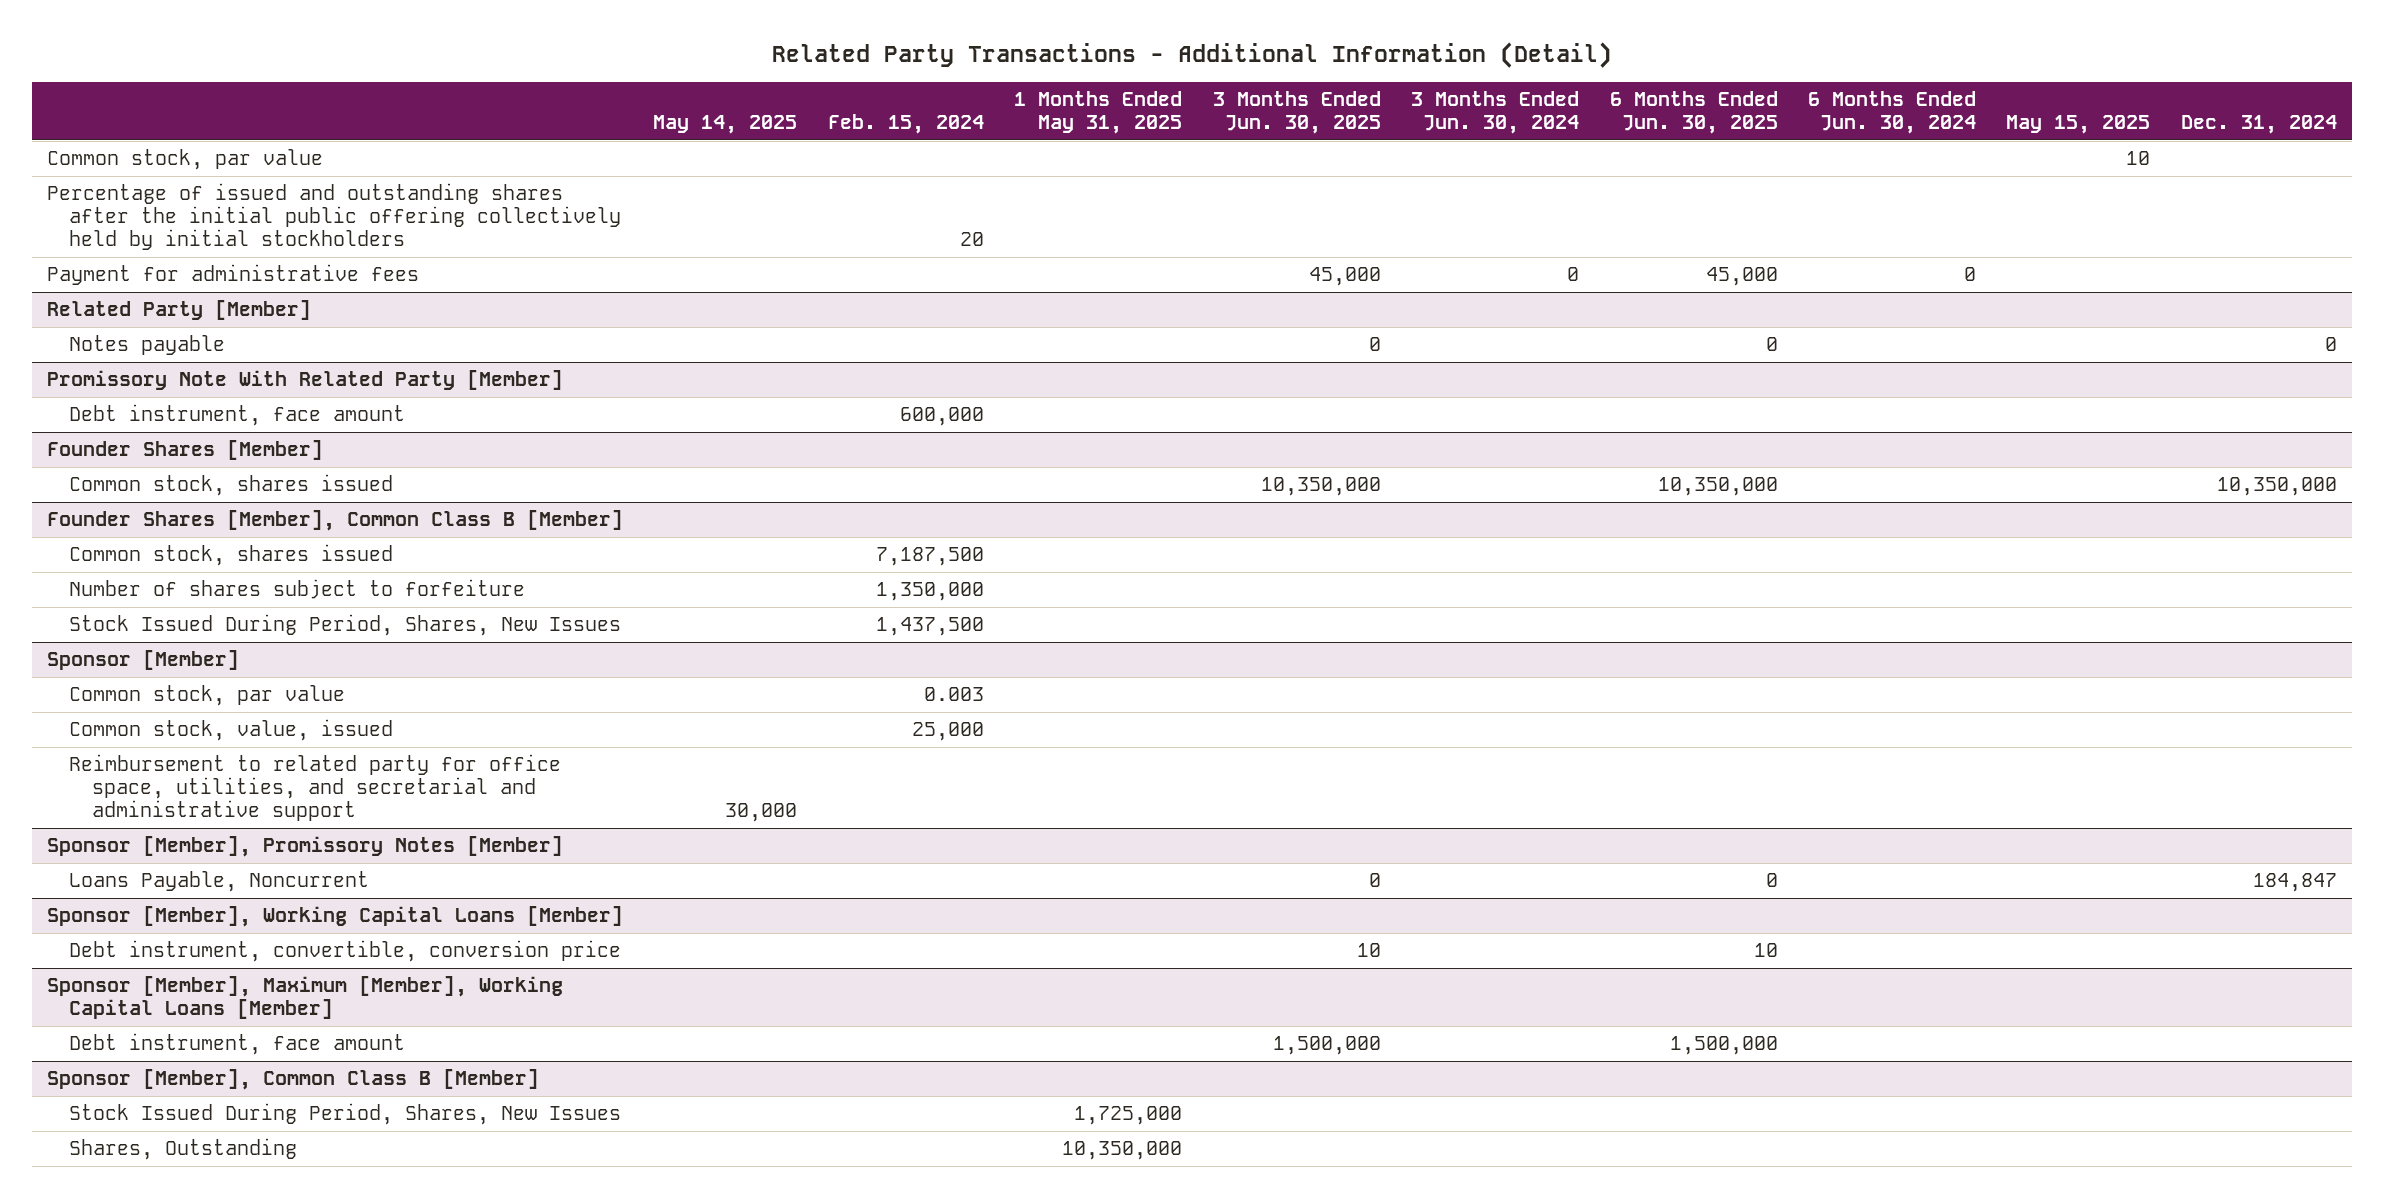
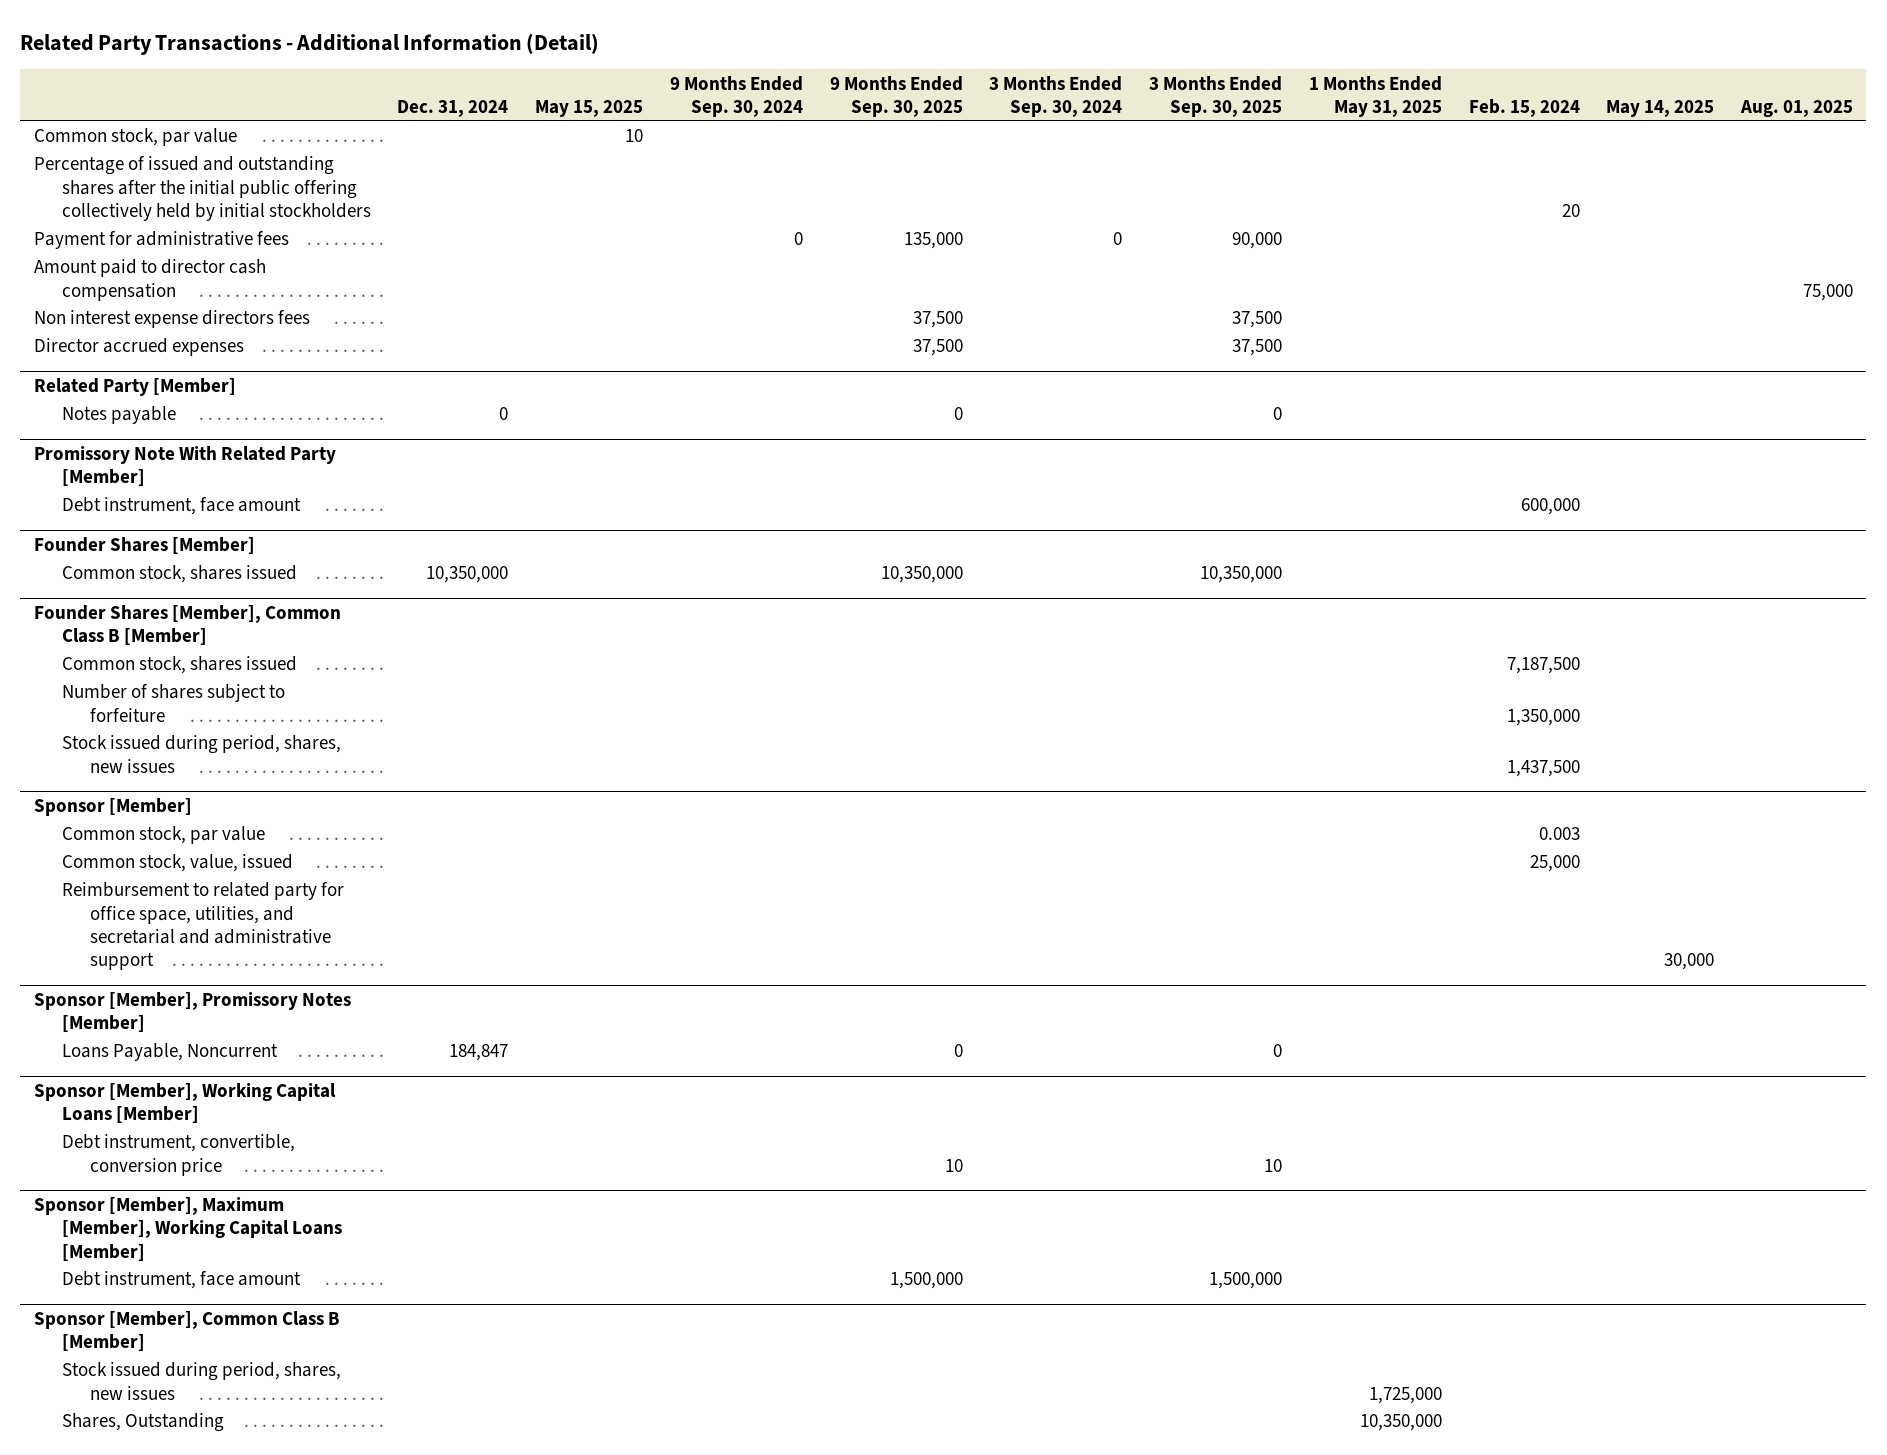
[1212,91,1381,135] 3 Months Ended Jun. 30, 2025 -> none
[1411,91,1580,135] 3 Months Ended Jun. 30, 2024 -> none
[1609,91,1778,135] 6 Months Ended Jun. 30, 2025 -> none
[1807,91,1976,135] 6 Months Ended Jun. 30, 2024 -> none
none -> [669,75,803,117] 9 Months Ended Sep. 30, 2024
none -> [829,75,963,117] 9 Months Ended Sep. 30, 2025
none -> [989,75,1123,117] 3 Months Ended Sep. 30, 2024
none -> [1149,75,1283,117] 3 Months Ended Sep. 30, 2025
none -> [1740,99,1854,117] Aug. 01, 2025
none -> [33,259,266,301] Amount paid to director cash compensation
none -> [33,310,310,329] Non interest expense directors fees
none -> [33,338,244,357] Director accrued expenses
[69,614,622,637] Stock Issued During Period, Shares, New Issues -> [61,735,341,773] Stock issued during period, shares, new issues
[69,1103,622,1126] Stock Issued During Period, Shares, New Issues -> [61,1362,341,1400] Stock issued during period, shares, new issues

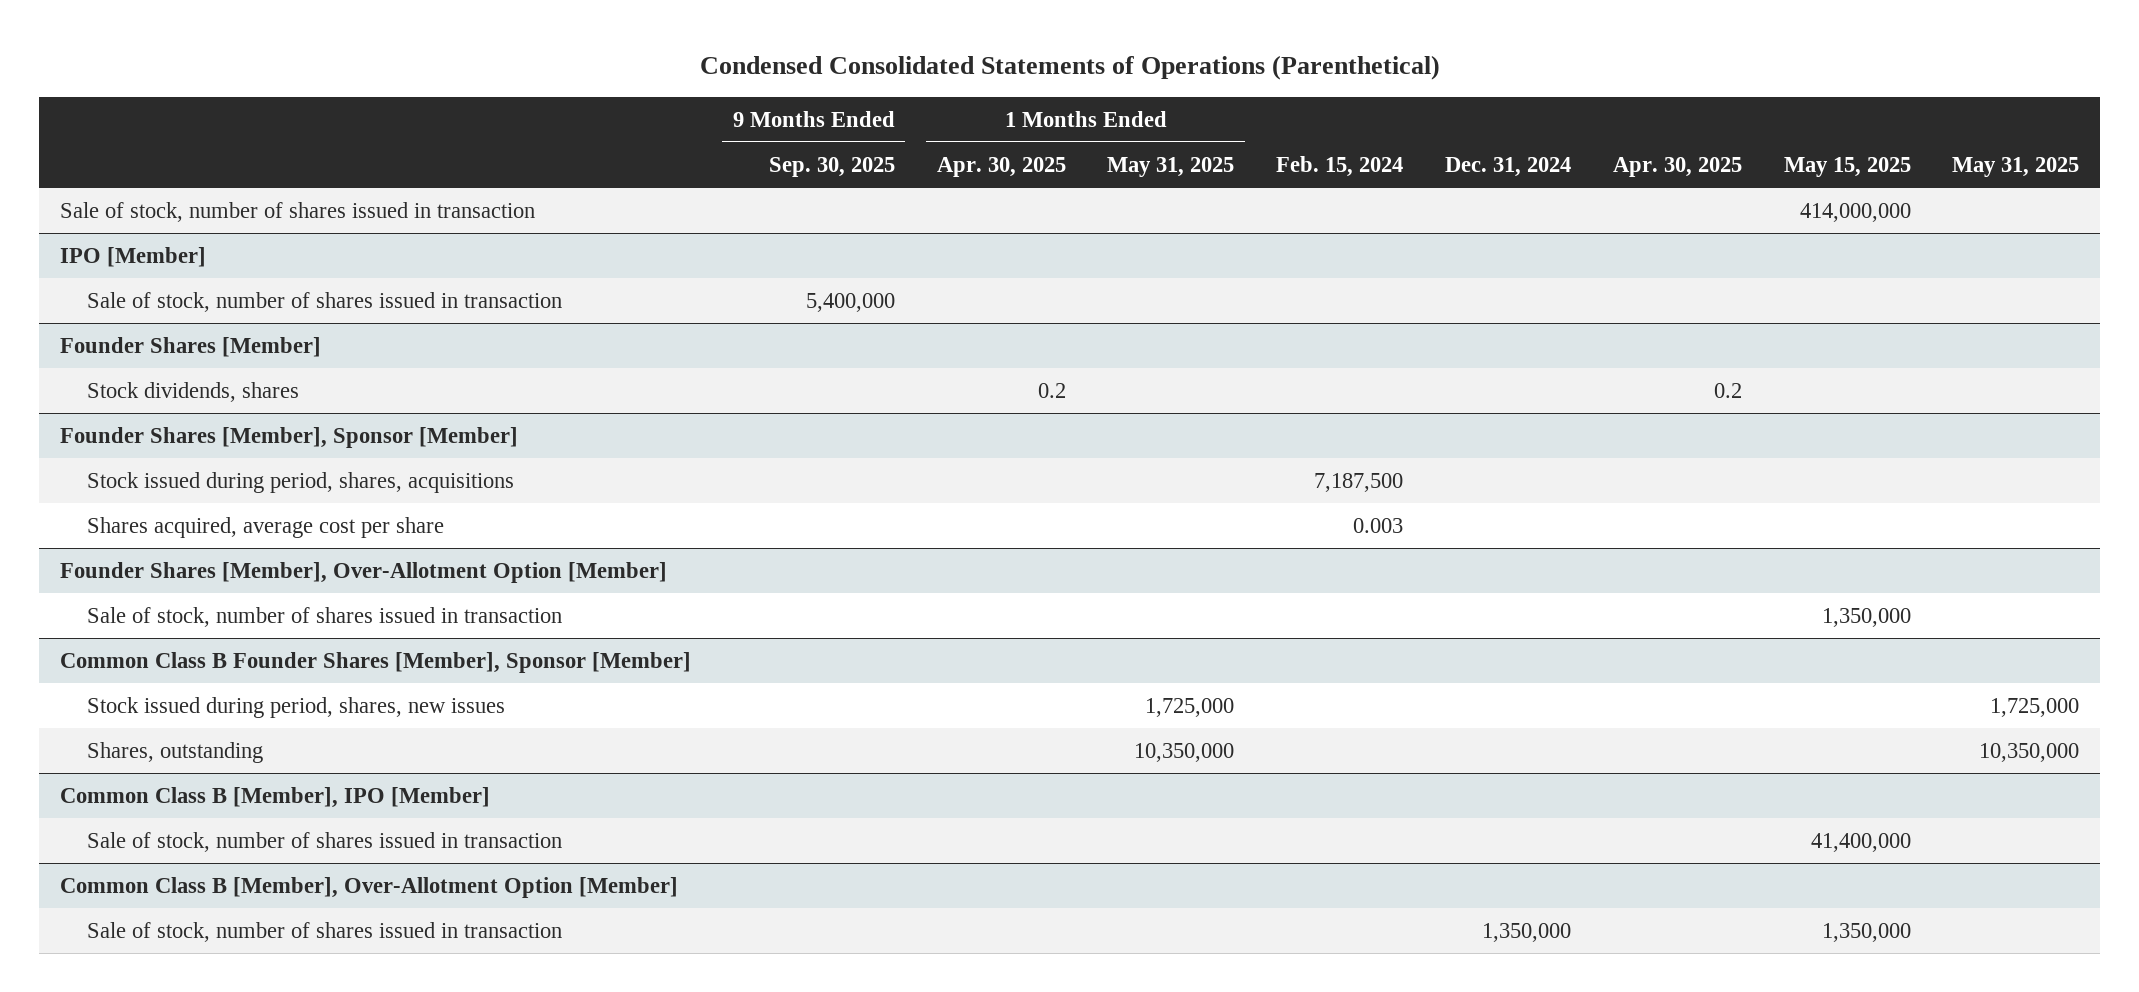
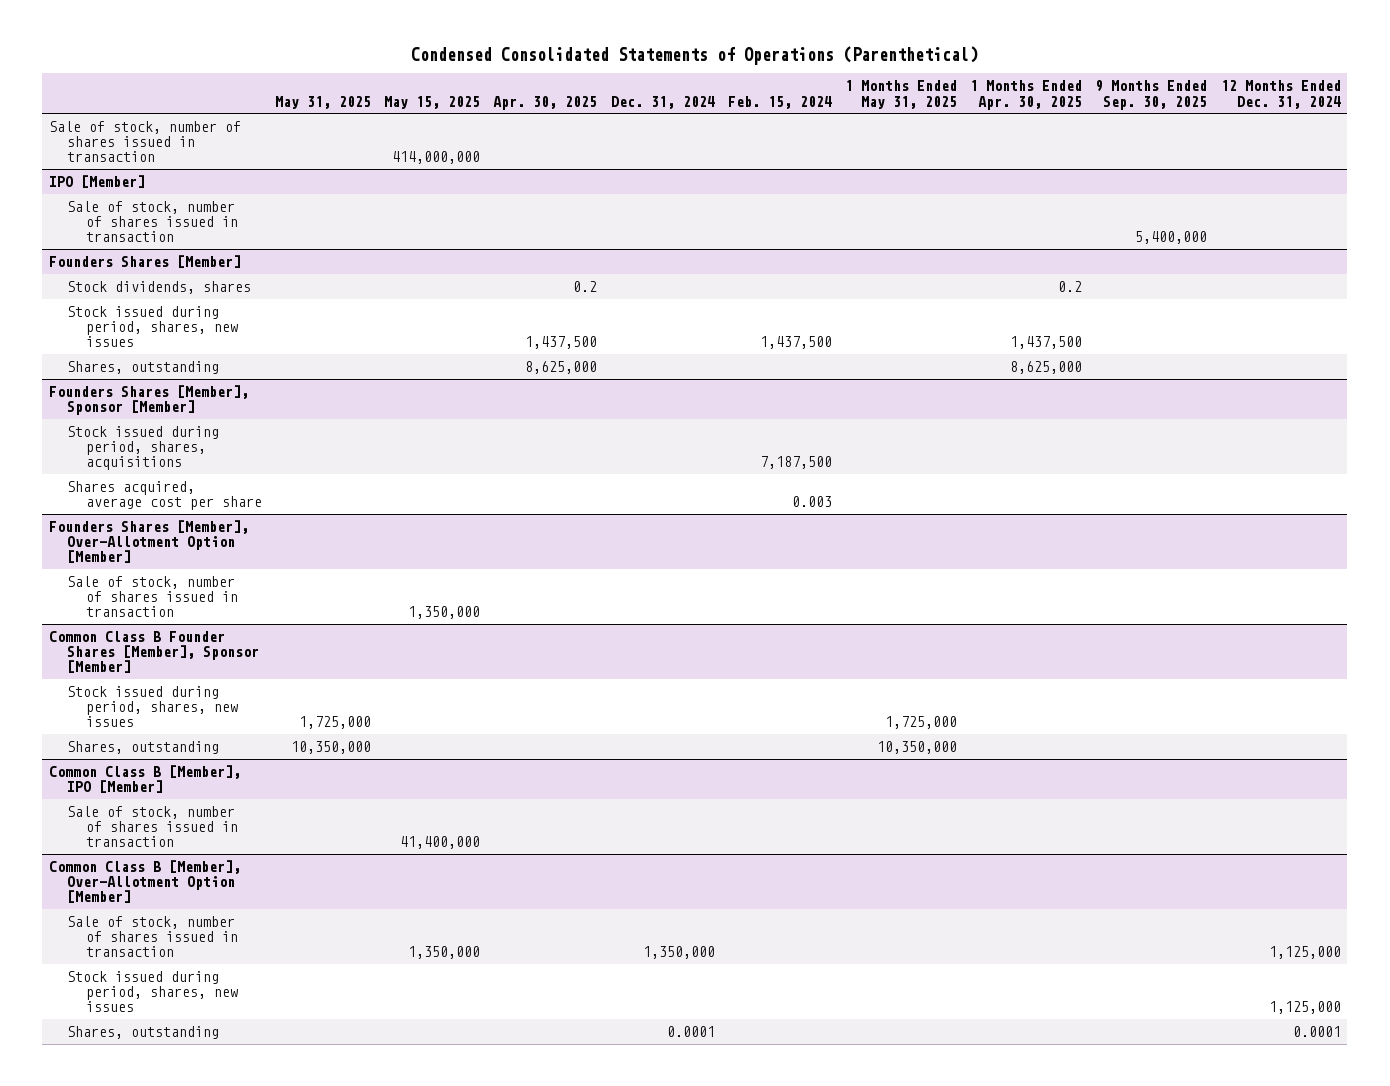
none -> [1220,80,1341,109] 12 Months Ended Dec. 31, 2024
[60,336,322,357] Founder Shares [Member] -> [48,254,241,268] Founders Shares [Member]
none -> [67,305,238,348] Stock issued during period, shares, new issues
none -> [67,360,220,374] Shares, outstanding
[60,426,519,448] Founder Shares [Member], Sponsor [Member] -> [48,384,249,416] Founders Shares [Member], Sponsor [Member]
[60,561,668,583] Founder Shares [Member], Over-Allotment Option [Member] -> [48,519,249,564] Founders Shares [Member], Over-Allotment Option [Member]
none -> [67,970,238,1013] Stock issued during period, shares, new issues
none -> [67,1025,220,1039] Shares, outstanding

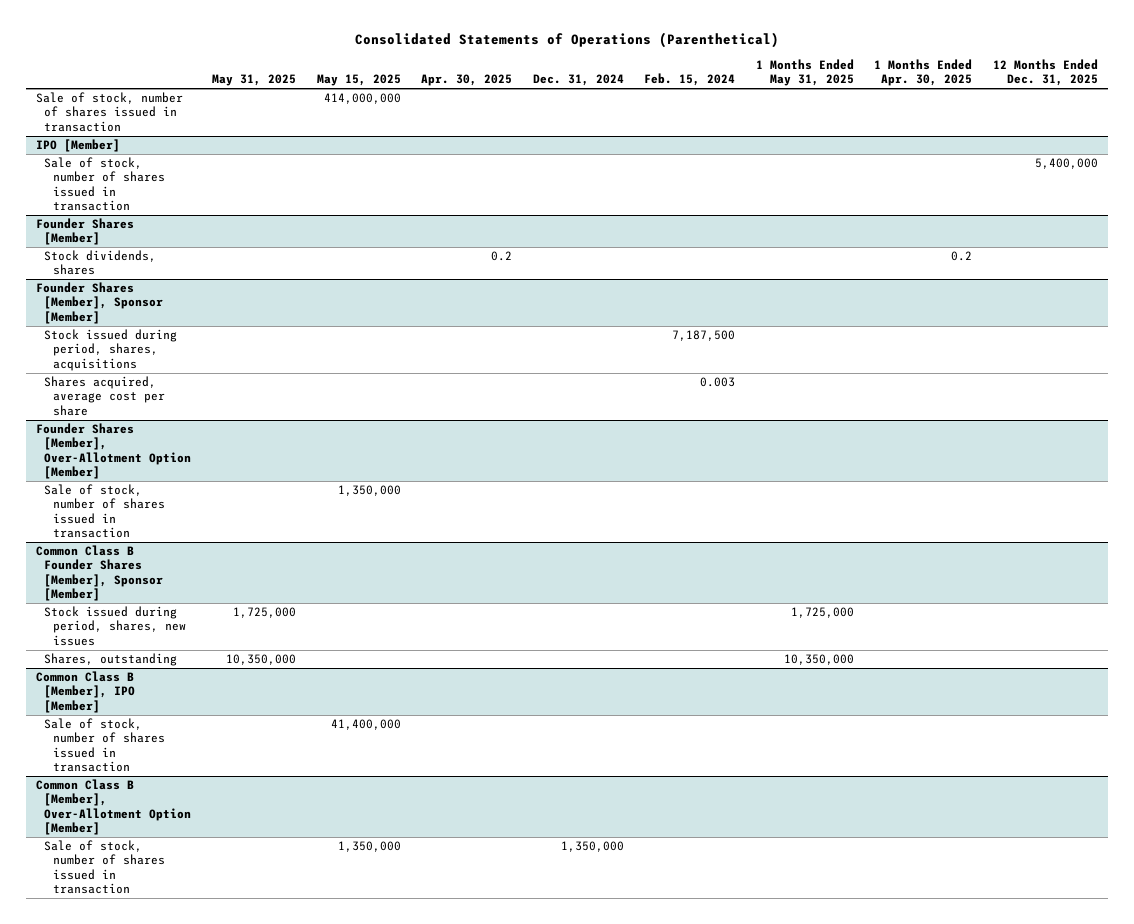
[410,46,978,66] Condensed Consolidated Statements of Operations (Parenthetical) -> [354,32,779,49] Consolidated Statements of Operations (Parenthetical)
[1095,80,1208,110] 9 Months Ended Sep. 30, 2025 -> none
[1220,80,1341,109] 12 Months Ended Dec. 31, 2024 -> none
none -> [992,59,1098,87] 12 Months Ended Dec. 31, 2025
[48,254,241,268] Founders Shares [Member] -> [36,218,135,246] Founder Shares [Member]
[67,305,238,348] Stock issued during period, shares, new issues -> none
[67,360,220,374] Shares, outstanding -> none
[48,384,249,416] Founders Shares [Member], Sponsor [Member] -> [36,282,164,324] Founder Shares [Member], Sponsor [Member]
[48,519,249,564] Founders Shares [Member], Over-Allotment Option [Member] -> [36,423,192,479] Founder Shares [Member], Over-Allotment Option [Member]
[67,970,238,1013] Stock issued during period, shares, new issues -> none
[67,1025,220,1039] Shares, outstanding -> none

